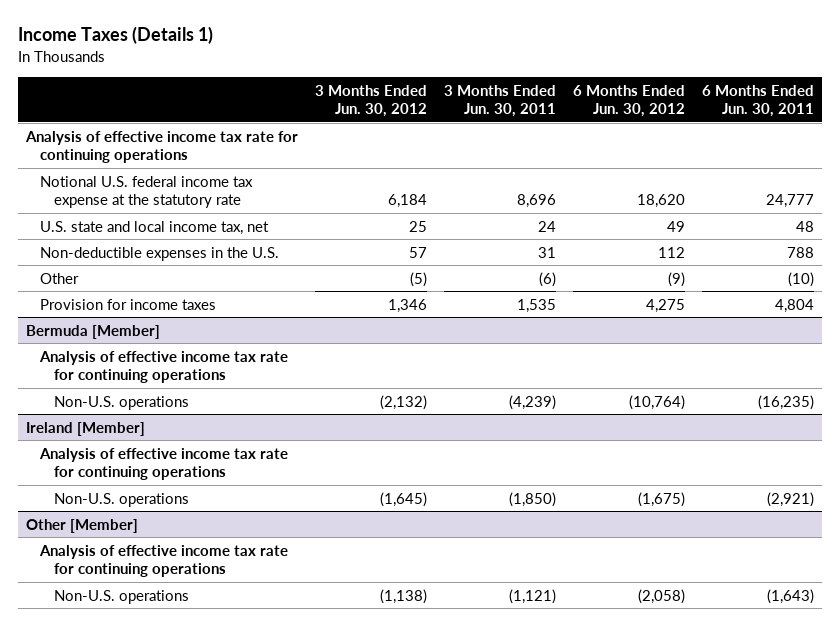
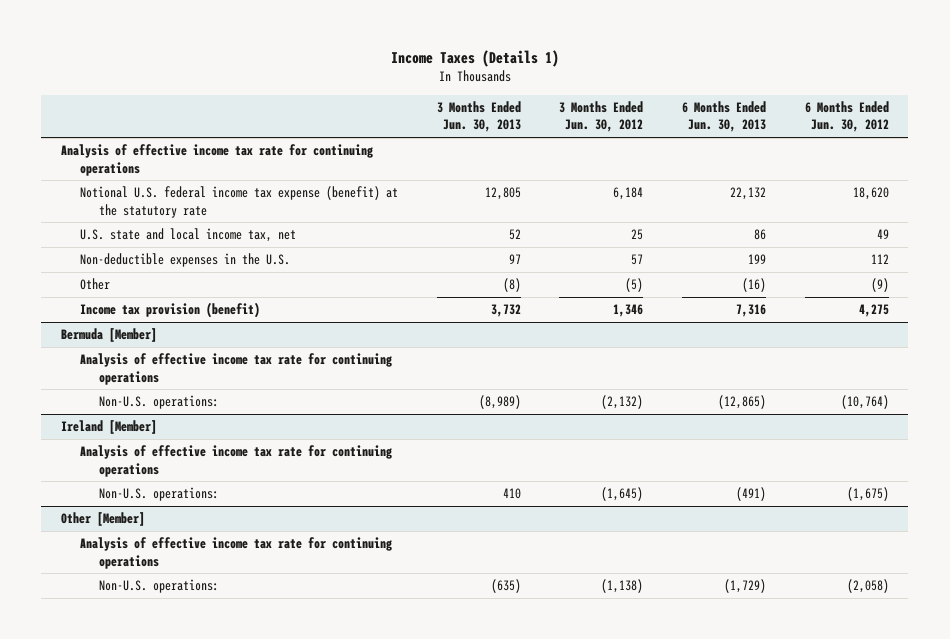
[444,84,557,118] 3 Months Ended Jun. 30, 2011 -> none
[701,84,814,118] 6 Months Ended Jun. 30, 2011 -> none
none -> [436,100,521,133] 3 Months Ended Jun. 30, 2013
none -> [682,100,767,133] 6 Months Ended Jun. 30, 2013
[39,175,253,209] Notional U.S. federal income tax expense at the statutory rate -> [79,186,398,218] Notional U.S. federal income tax expense (benefit) at the statutory rate
[39,298,216,310] Provision for income taxes -> [79,302,260,319] Income tax provision (benefit)
[53,395,189,410] Non-U.S. operations -> [98,395,219,410] Non-U.S. operations:
[53,492,189,507] Non-U.S. operations -> [98,487,219,502] Non-U.S. operations:
[53,589,189,604] Non-U.S. operations -> [98,579,219,594] Non-U.S. operations:

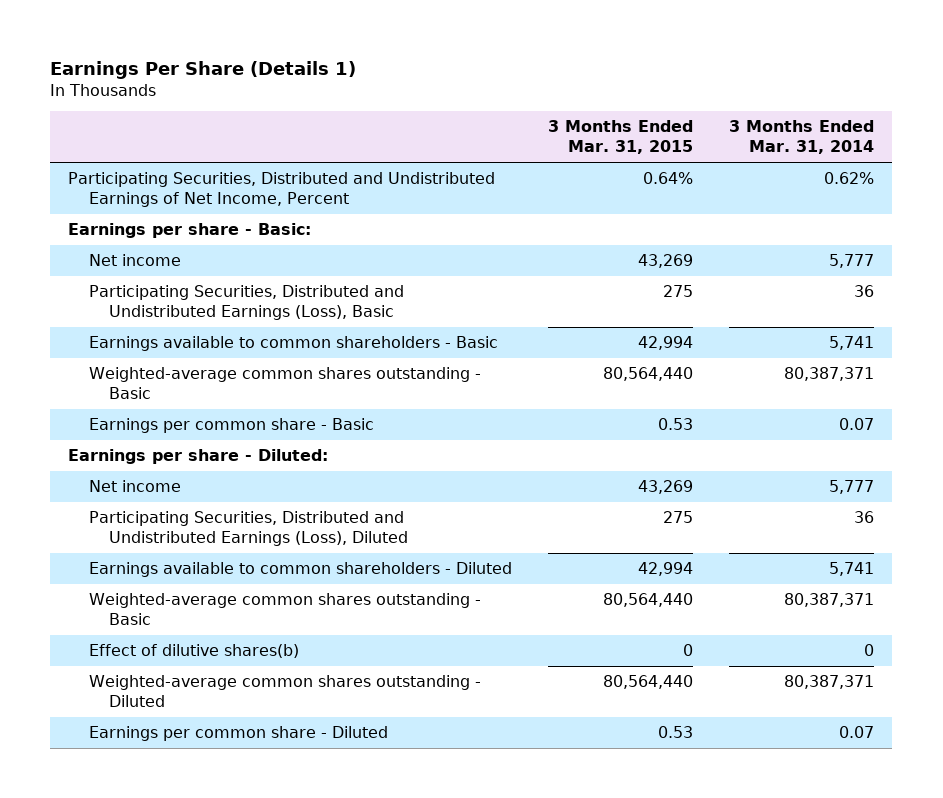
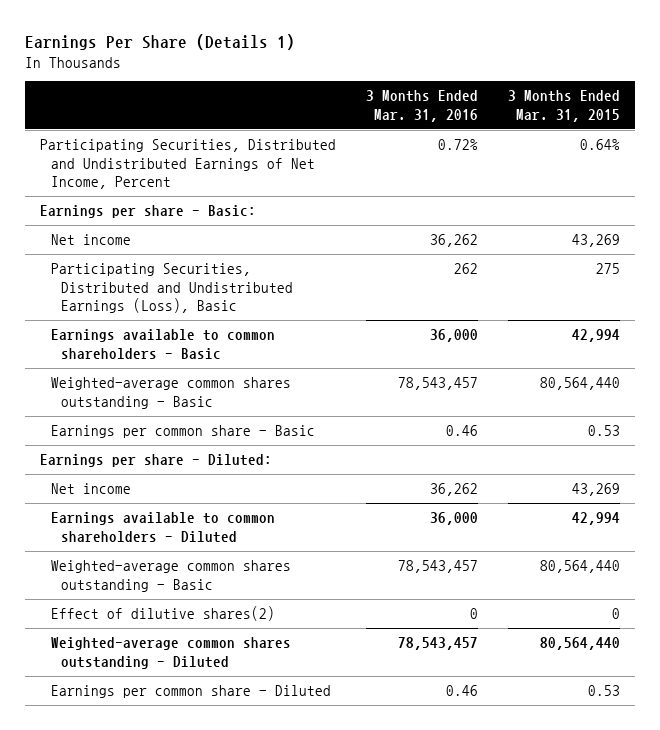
[729,120,875,155] 3 Months Ended Mar. 31, 2014 -> none
none -> [365,90,478,122] 3 Months Ended Mar. 31, 2016
[88,511,409,547] Participating Securities, Distributed and Undistributed Earnings (Loss), Diluted -> none
[88,644,299,659] Effect of dilutive shares(b) -> [50,606,275,622] Effect of dilutive shares(2)

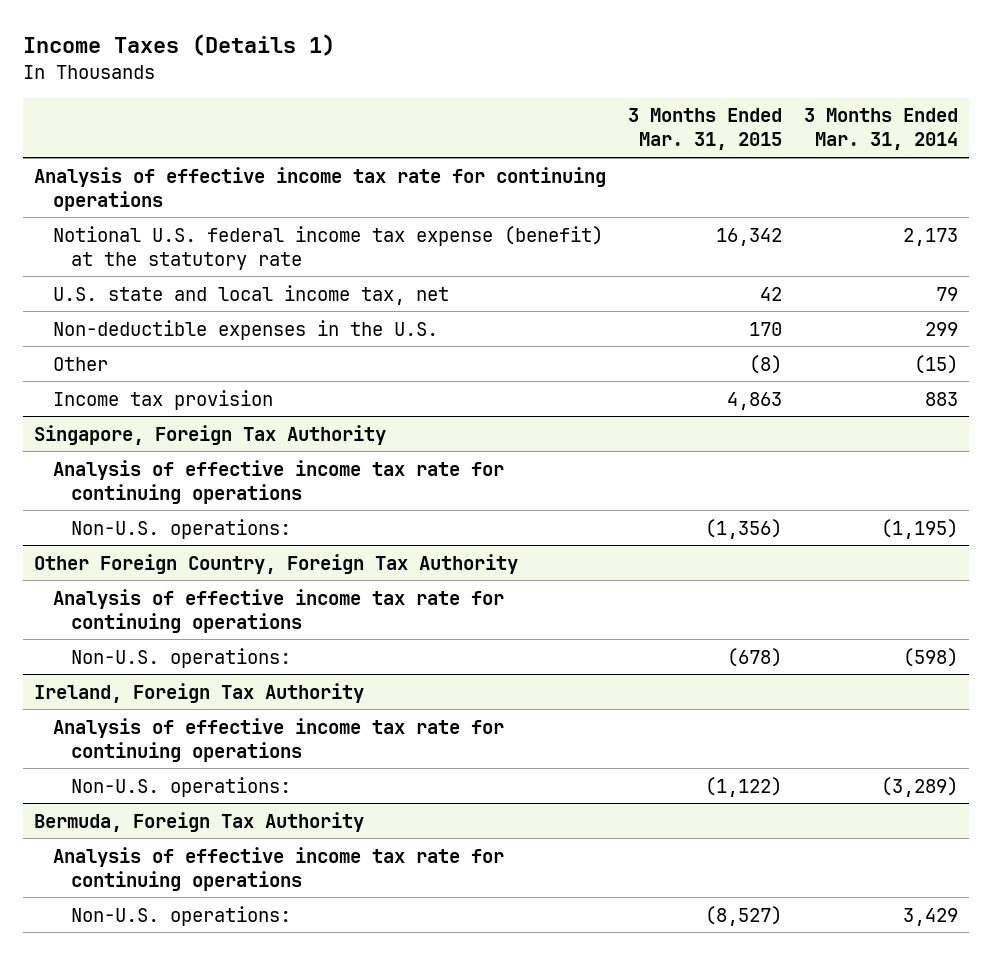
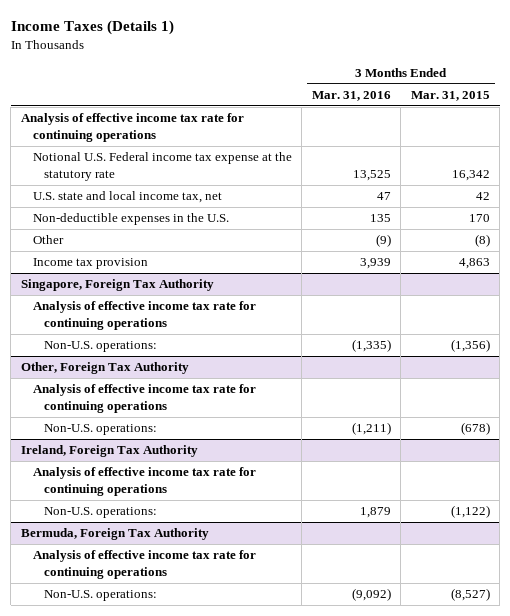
[804,108,959,151] 3 Months Ended Mar. 31, 2014 -> none
none -> [311,90,391,101] Mar. 31, 2016
[52,225,603,270] Notional U.S. federal income tax expense (benefit) at the statutory rate -> [32,152,292,181] Notional U.S. Federal income tax expense at the statutory rate
[34,553,519,574] Other Foreign Country, Foreign Tax Authority -> [20,362,189,375] Other, Foreign Tax Authority

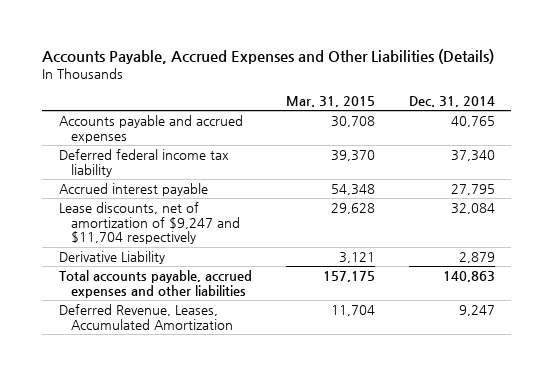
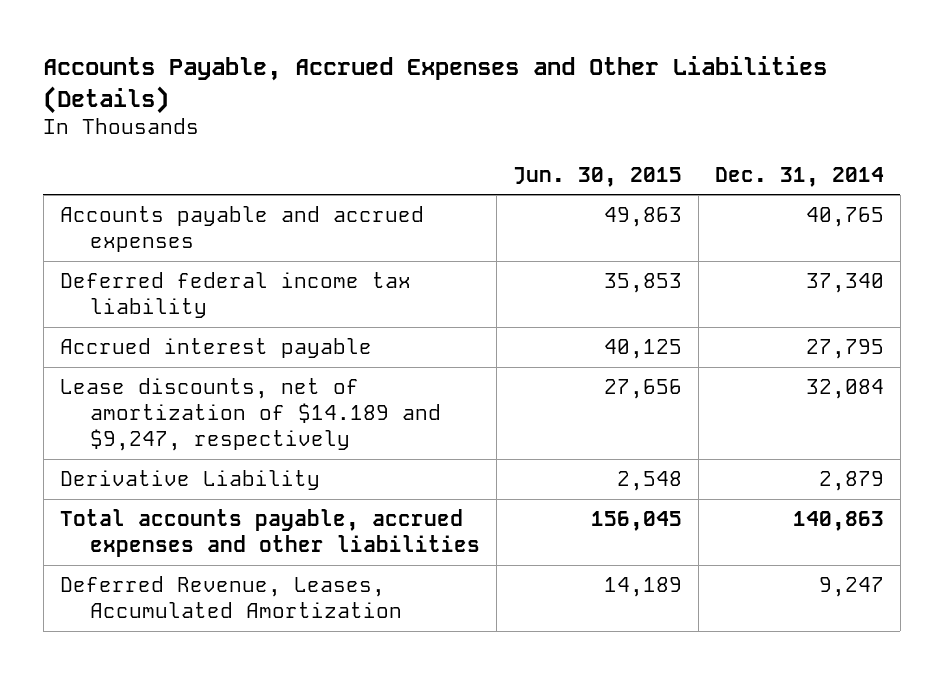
[285,96,375,108] Mar. 31, 2015 -> none
none -> [512,166,682,187] Jun. 30, 2015
[58,202,240,245] Lease discounts, net of amortization of $9,247 and $11,704 respectively -> [59,377,442,451] Lease discounts, net of amortization of $14.189 and $9,247, respectively

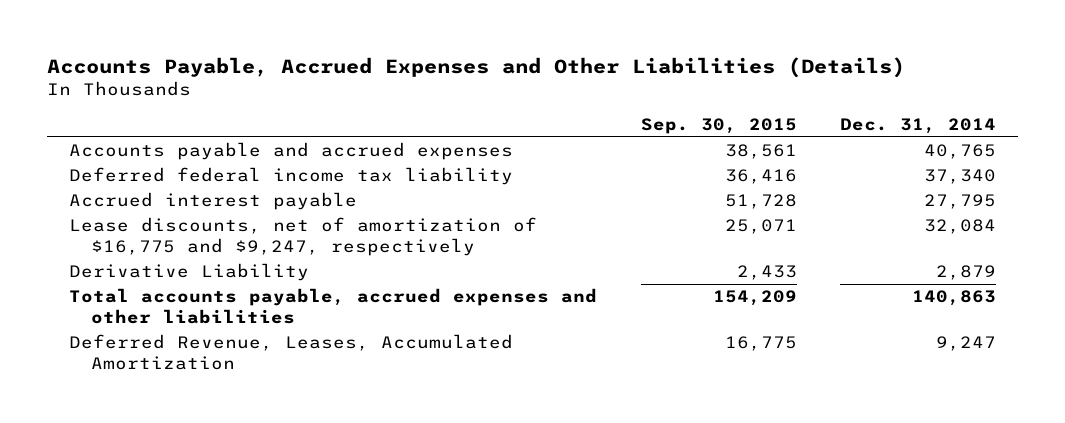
[512,166,682,187] Jun. 30, 2015 -> none
none -> [640,117,797,134] Sep. 30, 2015
[59,377,442,451] Lease discounts, net of amortization of $14.189 and $9,247, respectively -> [69,217,538,256] Lease discounts, net of amortization of $16,775 and $9,247, respectively

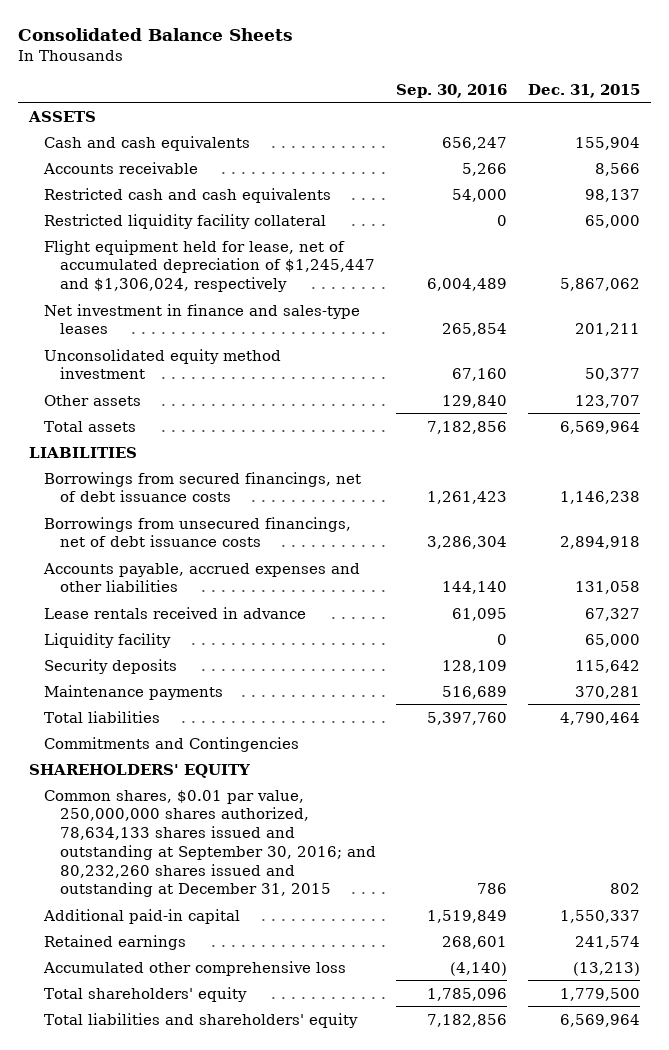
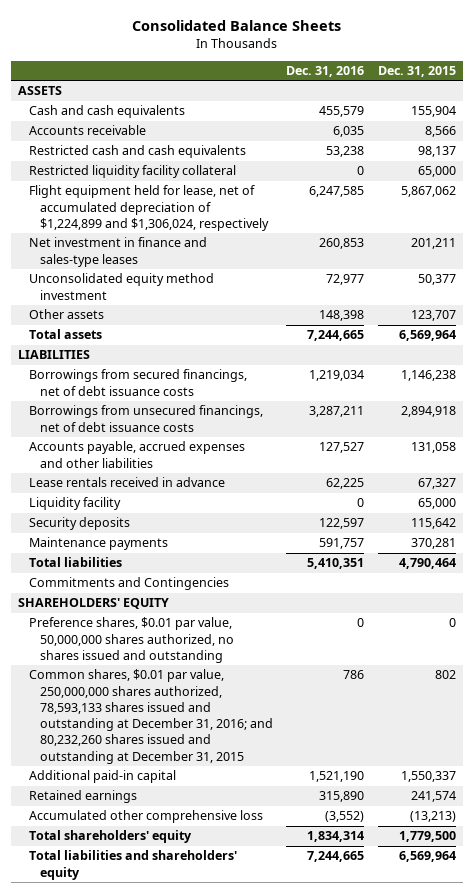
[396,83,508,98] Sep. 30, 2016 -> none
none -> [286,66,365,78] Dec. 31, 2016
[44,239,375,293] Flight equipment held for lease, net of accumulated depreciation of $1,245,447 and $1,306,024, respectively -> [29,185,269,231] Flight equipment held for lease, net of accumulated depreciation of $1,224,899 and $1,306,024, respectively
none -> [29,617,234,663] Preference shares, $0.01 par value, 50,000,000 shares authorized, no shares issued and outstanding
[44,789,376,898] Common shares, $0.01 par value, 250,000,000 shares authorized, 78,634,133 shares issued and outstanding at September 30, 2016; and 80,232,260 shares issued and outstanding at December 31, 2015 -> [29,669,273,764] Common shares, $0.01 par value, 250,000,000 shares authorized, 78,593,133 shares issued and outstanding at December 31, 2016; and 80,232,260 shares issued and outstanding at December 31, 2015

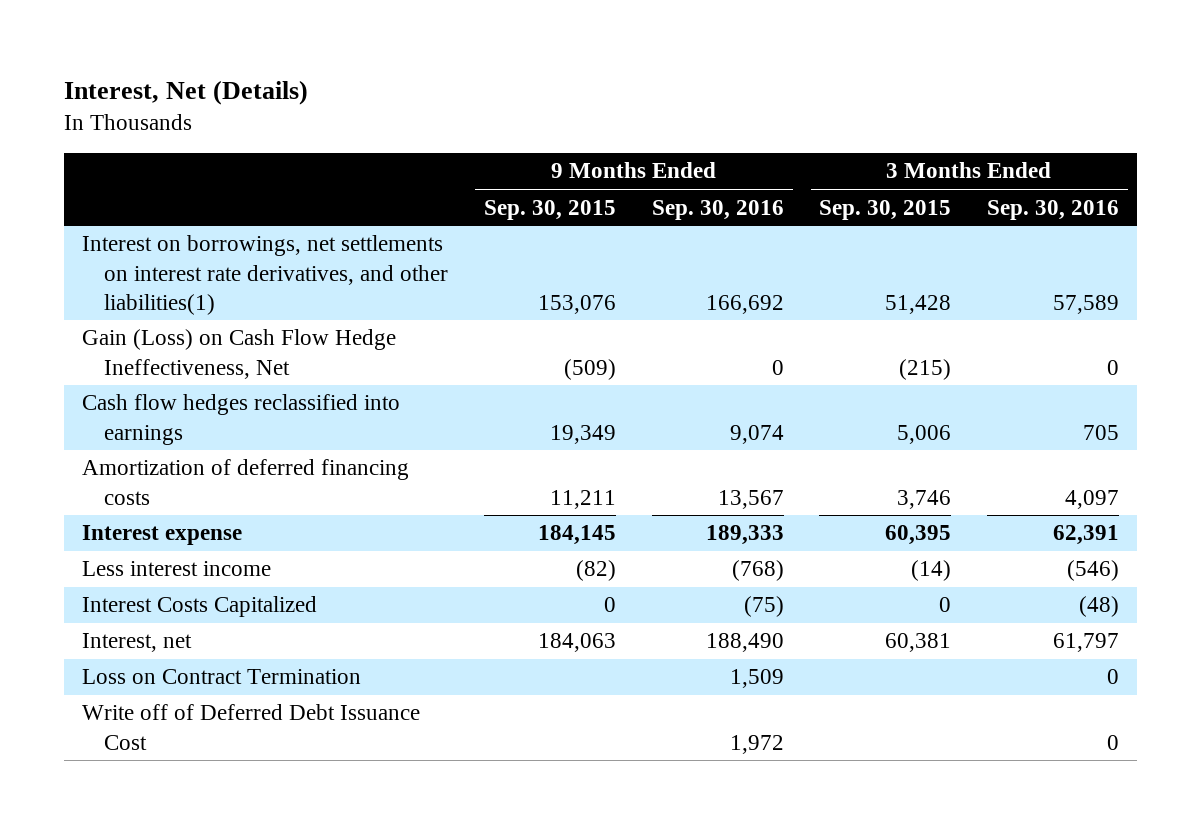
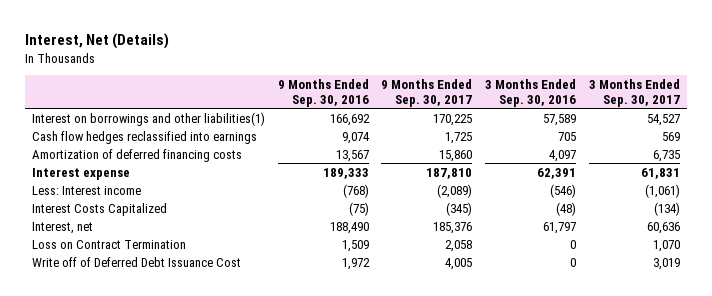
[483,199,616,220] Sep. 30, 2015 -> none
[819,199,952,220] Sep. 30, 2015 -> none
none -> [381,79,473,107] 9 Months Ended Sep. 30, 2017
none -> [589,79,681,107] 3 Months Ended Sep. 30, 2017
[82,329,397,379] Gain (Loss) on Cash Flow Hedge Ineffectiveness, Net -> none
[82,235,448,315] Interest on borrowings, net settlements on interest rate derivatives, and other liabilities(1) -> [31,111,265,126] Interest on borrowings and other liabilities(1)
[82,561,272,577] Less interest income -> [31,185,141,195] Less: Interest income

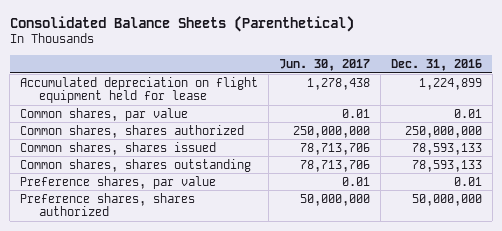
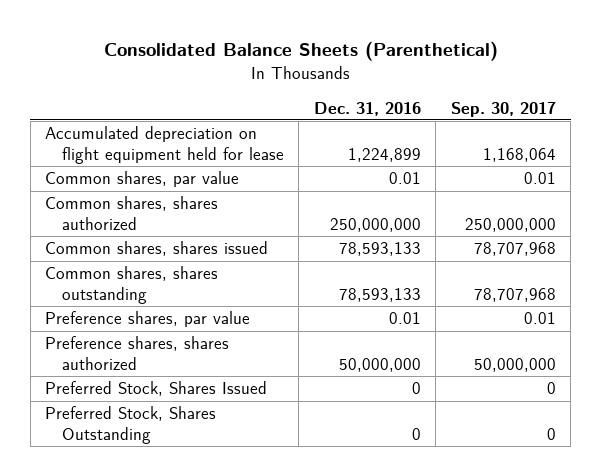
[279,58,371,71] Jun. 30, 2017 -> none
none -> [450,101,556,117] Sep. 30, 2017
none -> [45,381,268,397] Preferred Stock, Shares Issued
none -> [45,406,217,444] Preferred Stock, Shares Outstanding

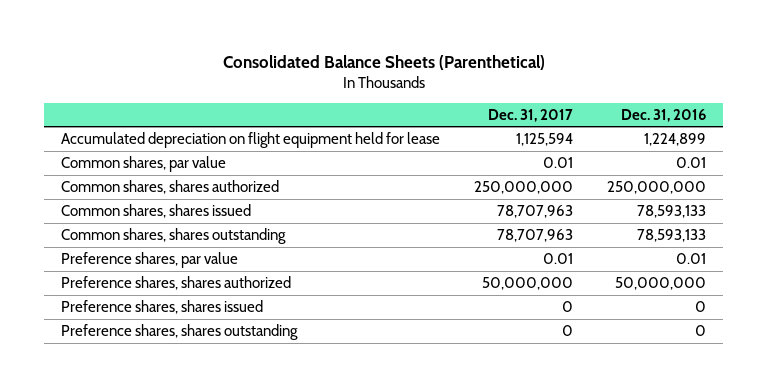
[450,101,556,117] Sep. 30, 2017 -> none
none -> [488,108,574,122] Dec. 31, 2017
[45,381,268,397] Preferred Stock, Shares Issued -> [61,300,264,315] Preference shares, shares issued
[45,406,217,444] Preferred Stock, Shares Outstanding -> [61,324,299,341] Preference shares, shares outstanding

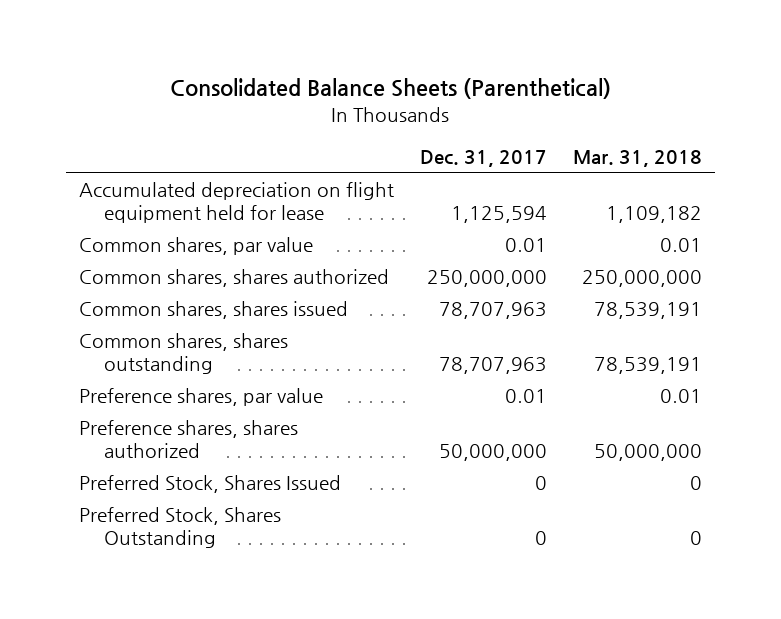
[621,108,707,122] Dec. 31, 2016 -> none
none -> [573,149,703,167] Mar. 31, 2018
[61,300,264,315] Preference shares, shares issued -> [78,474,341,493] Preferred Stock, Shares Issued
[61,324,299,341] Preference shares, shares outstanding -> [78,506,281,548] Preferred Stock, Shares Outstanding

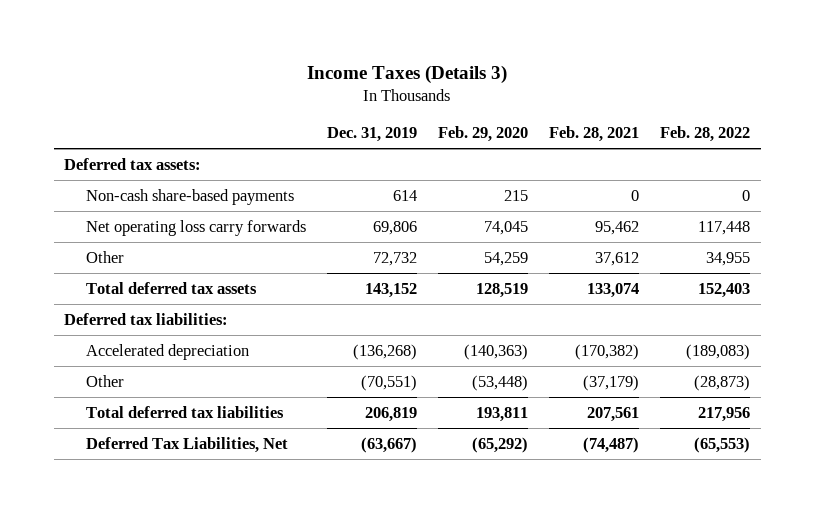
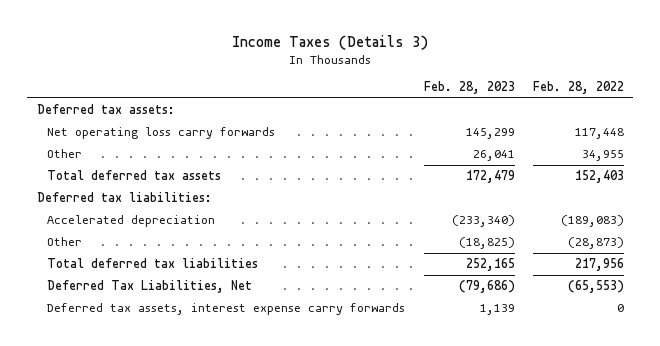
[326,127,417,143] Dec. 31, 2019 -> none
[438,126,529,143] Feb. 29, 2020 -> none
[549,126,640,143] Feb. 28, 2021 -> none
none -> [423,81,515,95] Feb. 28, 2023
[85,188,294,205] Non-cash share-based payments -> none
none -> [47,303,406,316] Deferred tax assets, interest expense carry forwards

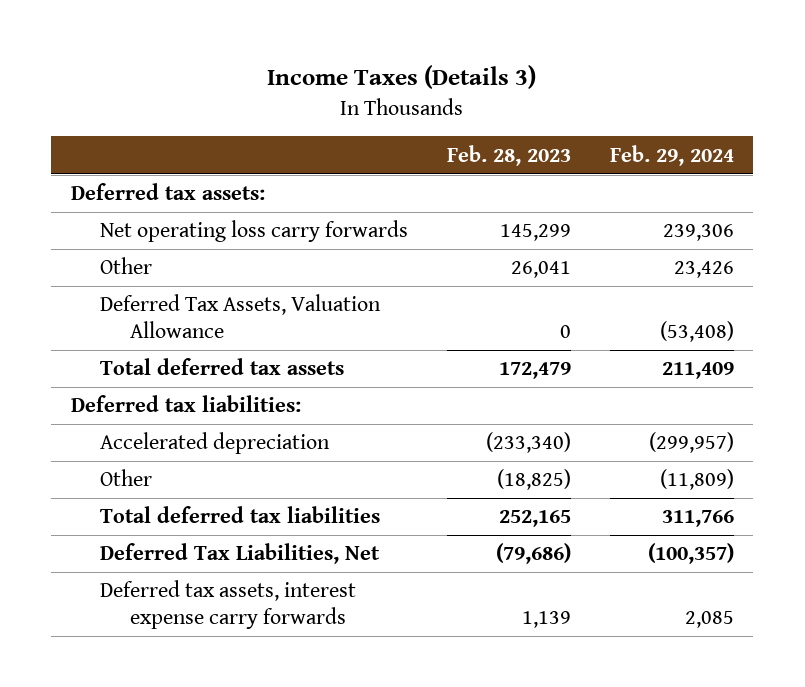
[532,81,624,95] Feb. 28, 2022 -> none
none -> [609,144,734,166] Feb. 29, 2024
none -> [100,294,382,339] Deferred Tax Assets, Valuation Allowance

